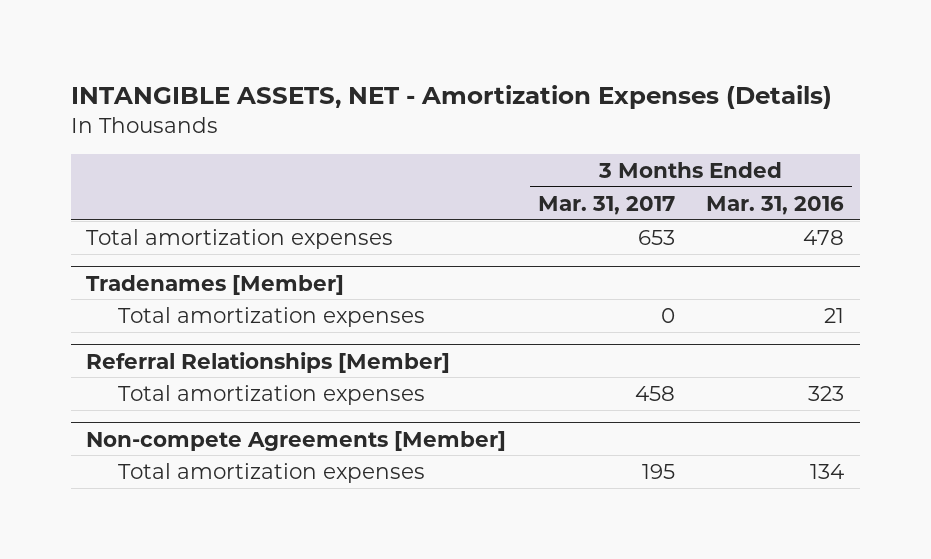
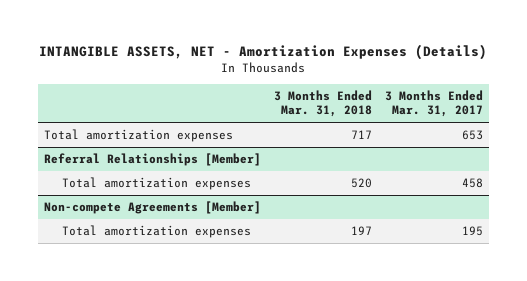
[706,195,845,215] Mar. 31, 2016 -> none
none -> [273,89,372,118] 3 Months Ended Mar. 31, 2018
[86,274,345,295] Tradenames [Member] -> none
[118,306,426,327] Total amortization expenses -> none

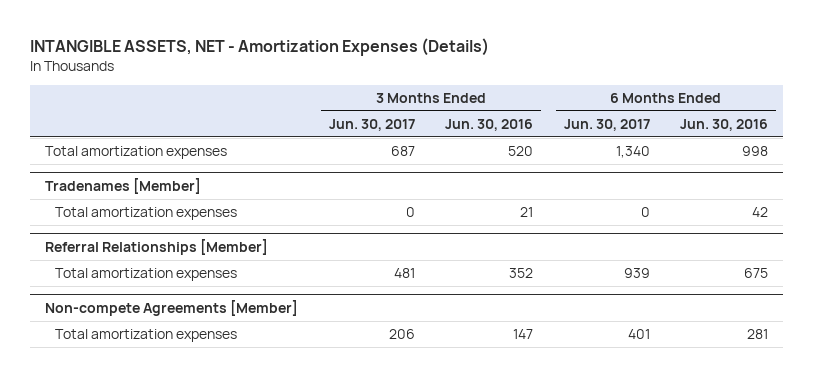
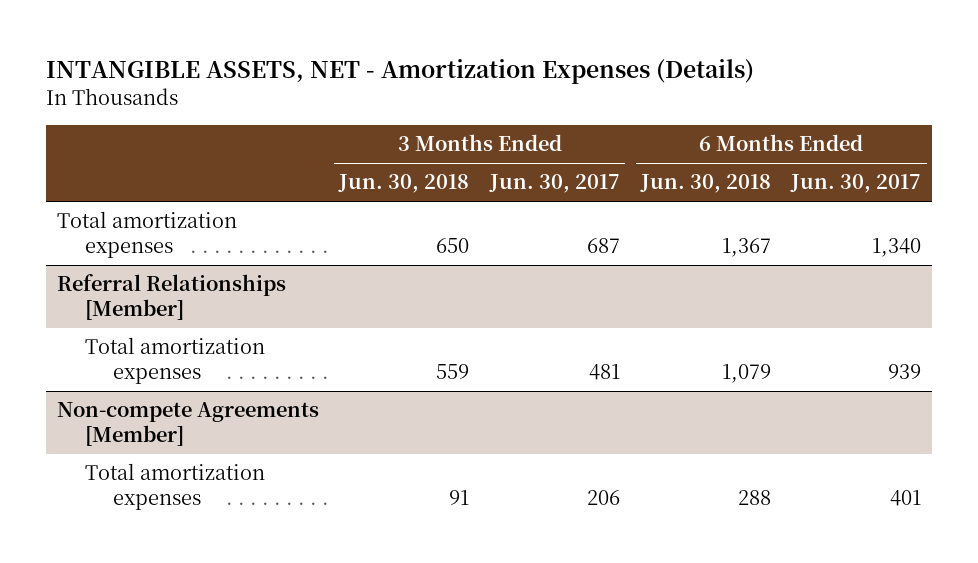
[445,119,534,132] Jun. 30, 2016 -> none
[680,119,769,132] Jun. 30, 2016 -> none
none -> [338,174,470,194] Jun. 30, 2018
none -> [639,174,771,194] Jun. 30, 2018
[45,178,202,195] Tradenames [Member] -> none
[55,207,238,221] Total amortization expenses -> none

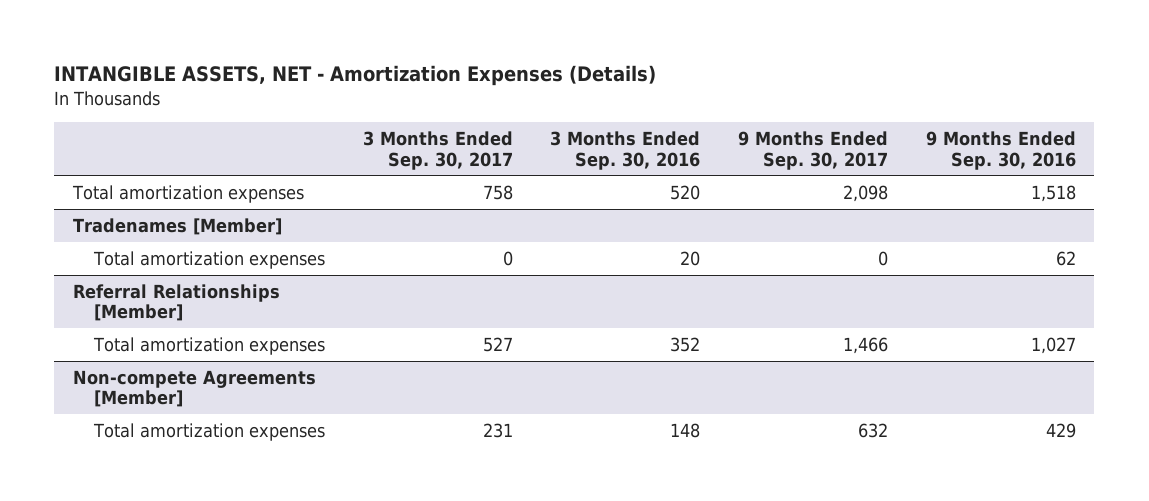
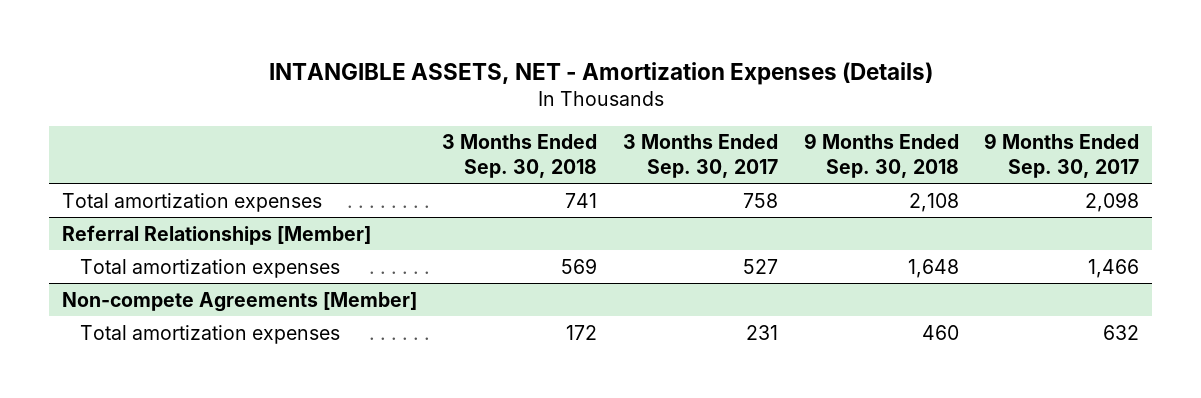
[550,130,701,170] 3 Months Ended Sep. 30, 2016 -> none
[925,130,1076,170] 9 Months Ended Sep. 30, 2016 -> none
none -> [442,134,598,178] 3 Months Ended Sep. 30, 2018
none -> [803,133,959,178] 9 Months Ended Sep. 30, 2018
[73,217,283,235] Tradenames [Member] -> none
[93,250,326,269] Total amortization expenses -> none

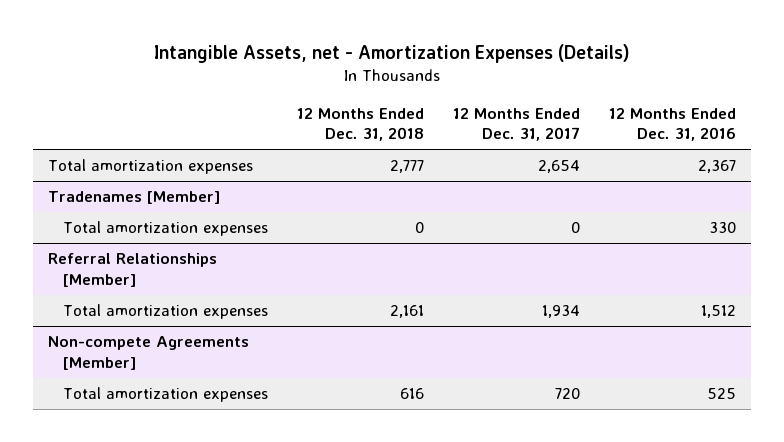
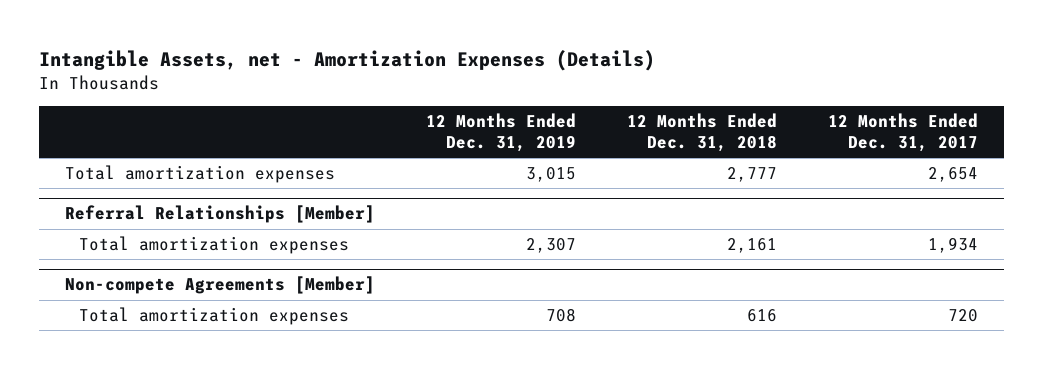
[609,107,737,142] 12 Months Ended Dec. 31, 2016 -> none
none -> [426,113,577,152] 12 Months Ended Dec. 31, 2019
[47,191,220,205] Tradenames [Member] -> none
[63,221,269,237] Total amortization expenses -> none

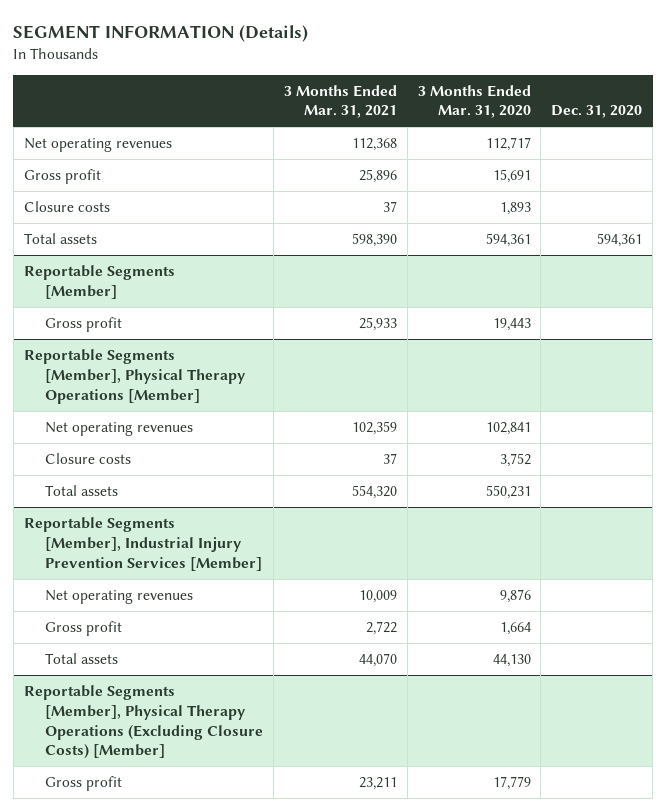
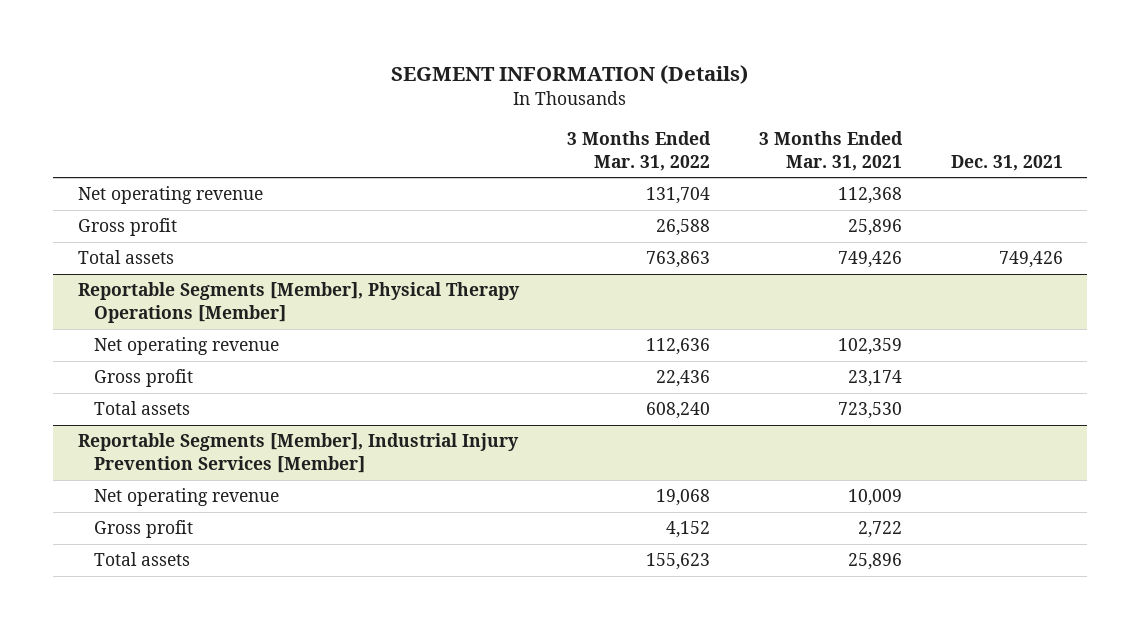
[417,84,531,119] 3 Months Ended Mar. 31, 2020 -> none
[551,105,643,119] Dec. 31, 2020 -> none
none -> [567,130,712,171] 3 Months Ended Mar. 31, 2022
none -> [950,154,1063,171] Dec. 31, 2021
[23,138,172,153] Net operating revenues -> [77,186,263,205] Net operating revenue
[23,201,110,213] Closure costs -> none
[23,265,175,299] Reportable Segments [Member] -> none
[45,317,123,333] Gross profit -> none
[351,233,397,248] 598,390 -> [838,251,903,269] 749,426
[45,453,132,465] Closure costs -> none
[45,422,194,437] Net operating revenues -> [93,337,279,356] Net operating revenue
none -> [93,369,193,388] Gross profit
[351,485,397,500] 554,320 -> [838,402,903,420] 723,530
[45,590,194,605] Net operating revenues -> [93,488,279,507] Net operating revenue
[23,685,264,760] Reportable Segments [Member], Physical Therapy Operations (Excluding Closure Costs) [Member] -> none
[45,776,123,792] Gross profit -> none
[358,653,397,668] 44,070 -> [848,553,903,571] 25,896

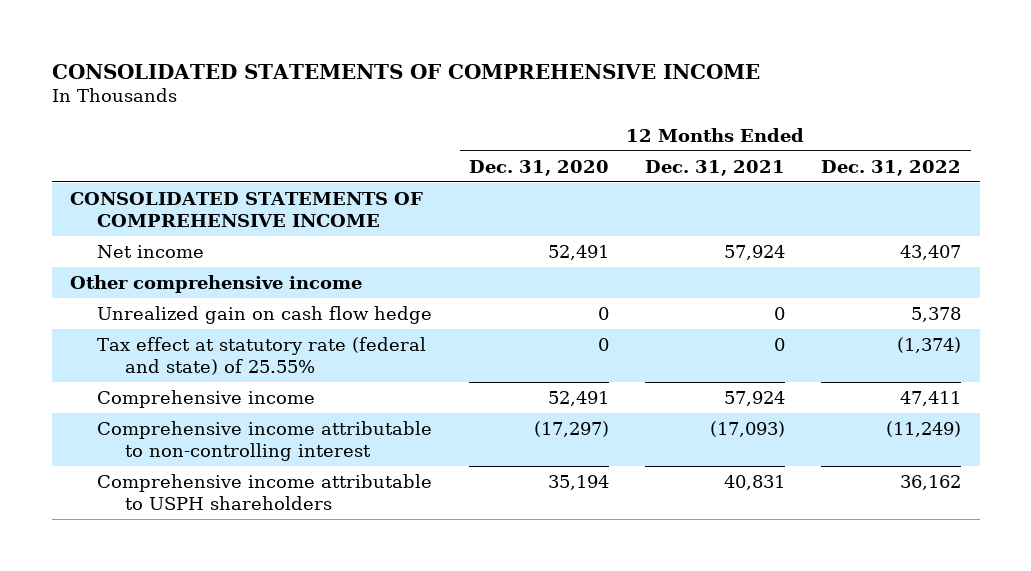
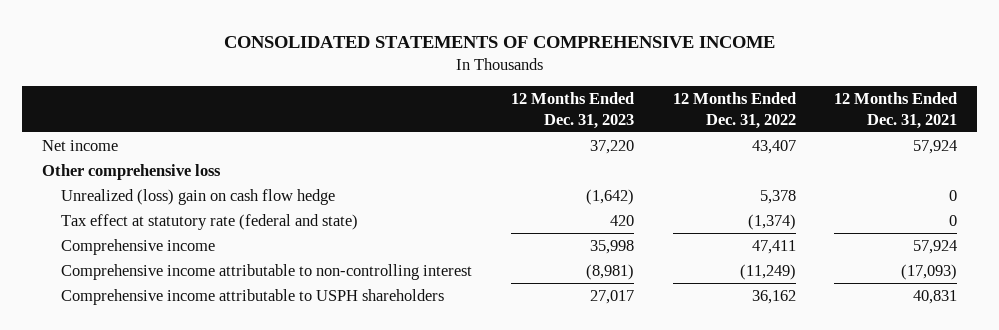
[468,159,609,176] Dec. 31, 2020 -> none
none -> [511,91,635,129] 12 Months Ended Dec. 31, 2023
[69,191,423,228] CONSOLIDATED STATEMENTS OF COMPREHENSIVE INCOME -> none
[69,274,362,293] Other comprehensive income -> [41,163,221,180] Other comprehensive loss
[97,305,433,324] Unrealized gain on cash flow hedge -> [61,188,336,205] Unrealized (loss) gain on cash flow hedge
[97,336,427,376] Tax effect at statutory rate (federal and state) of 25.55% -> [61,213,359,230] Tax effect at statutory rate (federal and state)

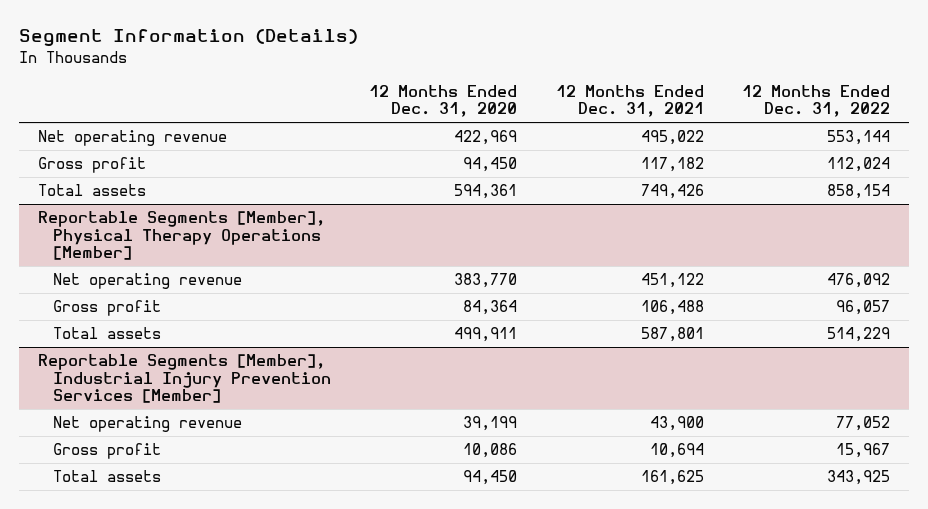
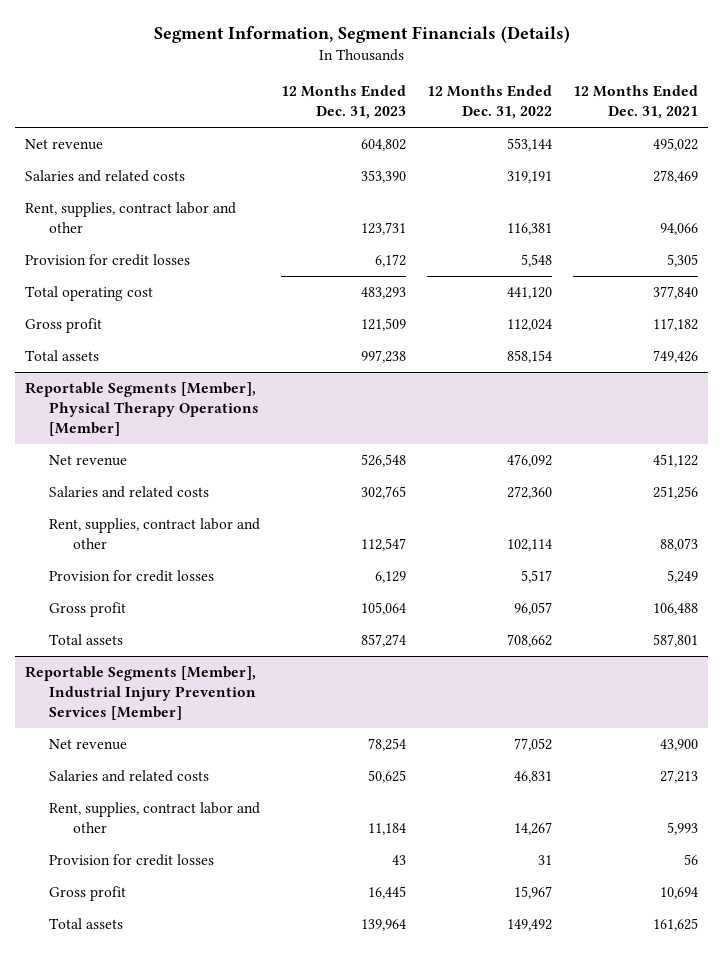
[19,29,359,48] Segment Information (Details) -> [153,25,570,43] Segment Information, Segment Financials (Details)
[369,84,518,118] 12 Months Ended Dec. 31, 2020 -> none
none -> [281,85,407,120] 12 Months Ended Dec. 31, 2023
[38,130,228,147] Net operating revenue -> [25,138,104,150] Net revenue
none -> [25,169,186,182] Salaries and related costs
none -> [25,201,237,233] Rent, supplies, contract labor and other
none -> [25,253,191,266] Provision for credit losses
none -> [25,285,154,301] Total operating cost
[53,273,243,290] Net operating revenue -> [49,454,128,466] Net revenue
none -> [49,485,210,498] Salaries and related costs
none -> [49,517,261,549] Rent, supplies, contract labor and other
none -> [49,569,215,582] Provision for credit losses
[826,327,890,343] 514,229 -> [506,633,552,647] 708,662
[53,416,243,433] Net operating revenue -> [49,738,128,750] Net revenue
none -> [49,769,210,782] Salaries and related costs
none -> [49,801,261,833] Rent, supplies, contract labor and other
none -> [49,853,215,866] Provision for credit losses
[826,470,890,486] 343,925 -> [506,918,552,931] 149,492

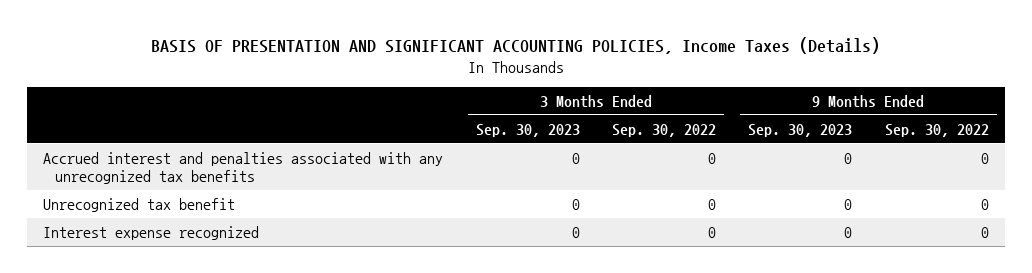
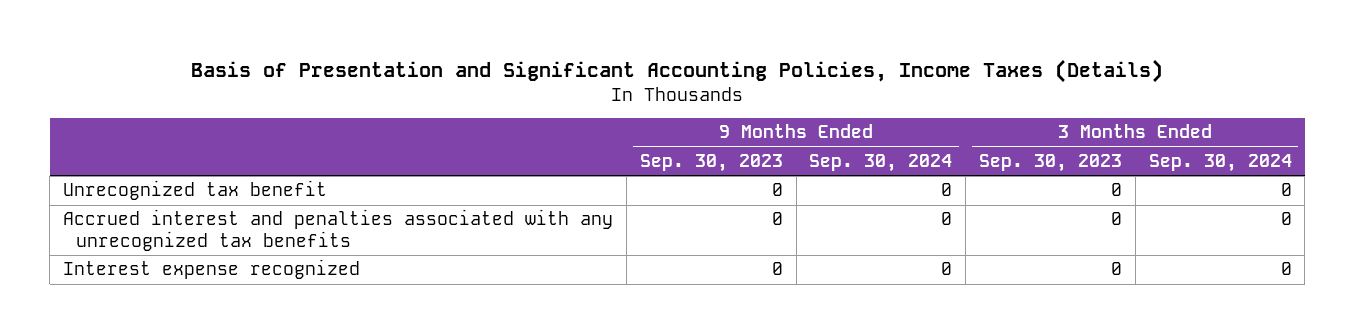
[150,37,880,55] BASIS OF PRESENTATION AND SIGNIFICANT ACCOUNTING POLICIES, Income Taxes (Details) -> [191,59,1164,84] Basis of Presentation and Significant Accounting Policies, Income Taxes (Details)
[611,123,716,137] Sep. 30, 2022 -> none
[884,123,989,137] Sep. 30, 2022 -> none
none -> [809,154,953,173] Sep. 30, 2024
none -> [1148,154,1292,173] Sep. 30, 2024
[43,151,444,184] Accrued interest and penalties associated with any unrecognized tax benefits -> [63,209,614,252] Accrued interest and penalties associated with any unrecognized tax benefits

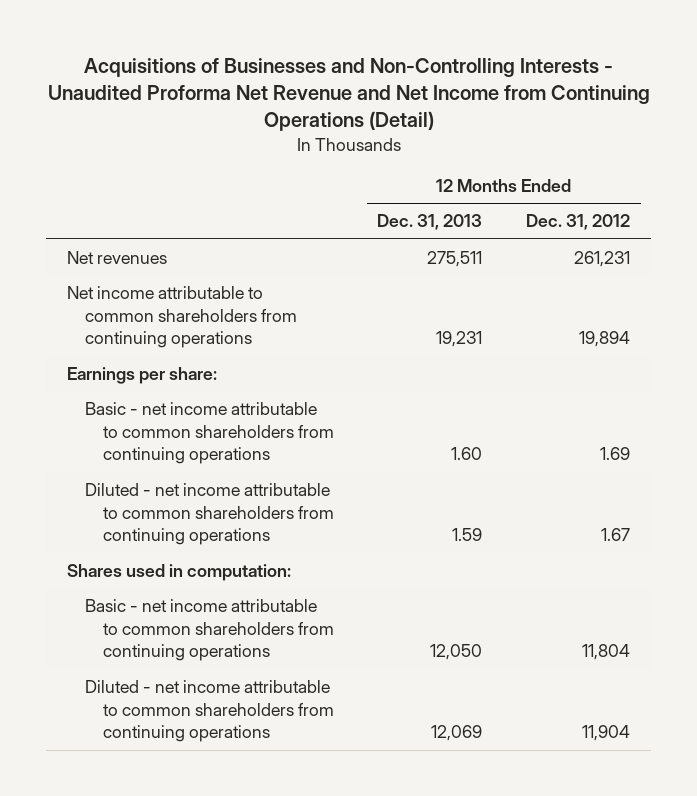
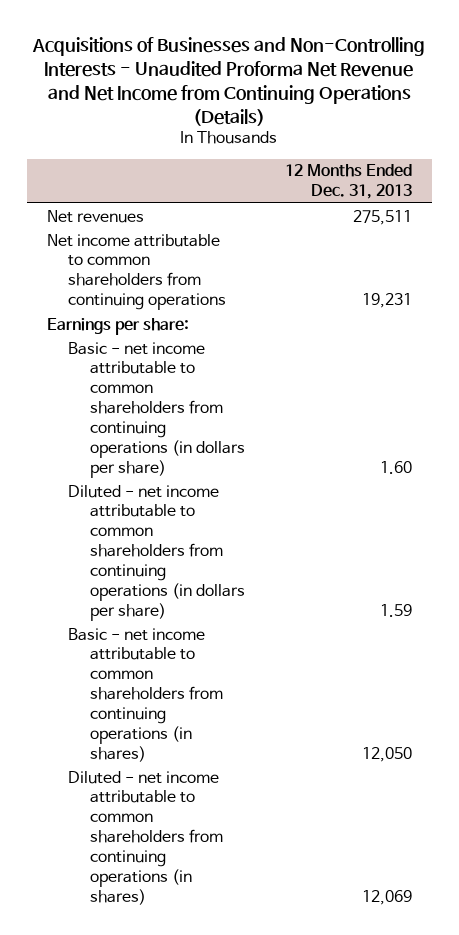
[47,57,650,131] Acquisitions of Businesses and Non-Controlling Interests - Unaudited Proforma Net Revenue and Net Income from Continuing Operations (Detail) -> [32,36,426,126] Acquisitions of Businesses and Non-Controlling Interests - Unaudited Proforma Net Revenue and Net Income from Continuing Operations (Details)
[525,214,630,231] Dec. 31, 2012 -> none
[67,564,292,582] Shares used in computation: -> none
[85,402,335,465] Basic - net income attributable to common shareholders from continuing operations -> [68,341,245,478] Basic - net income attributable to common shareholders from continuing operations (in dollars per share)
[85,483,335,546] Diluted - net income attributable to common shareholders from continuing operations -> [68,484,245,621] Diluted - net income attributable to common shareholders from continuing operations (in dollars per share)
[85,599,335,662] Basic - net income attributable to common shareholders from continuing operations -> [68,627,223,762] Basic - net income attributable to common shareholders from continuing operations (in shares)
[85,680,335,743] Diluted - net income attributable to common shareholders from continuing operations -> [68,770,223,905] Diluted - net income attributable to common shareholders from continuing operations (in shares)

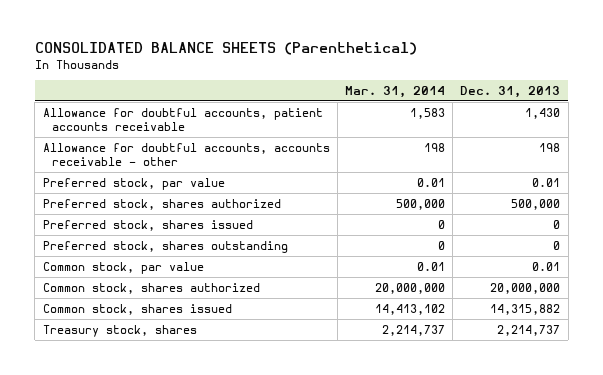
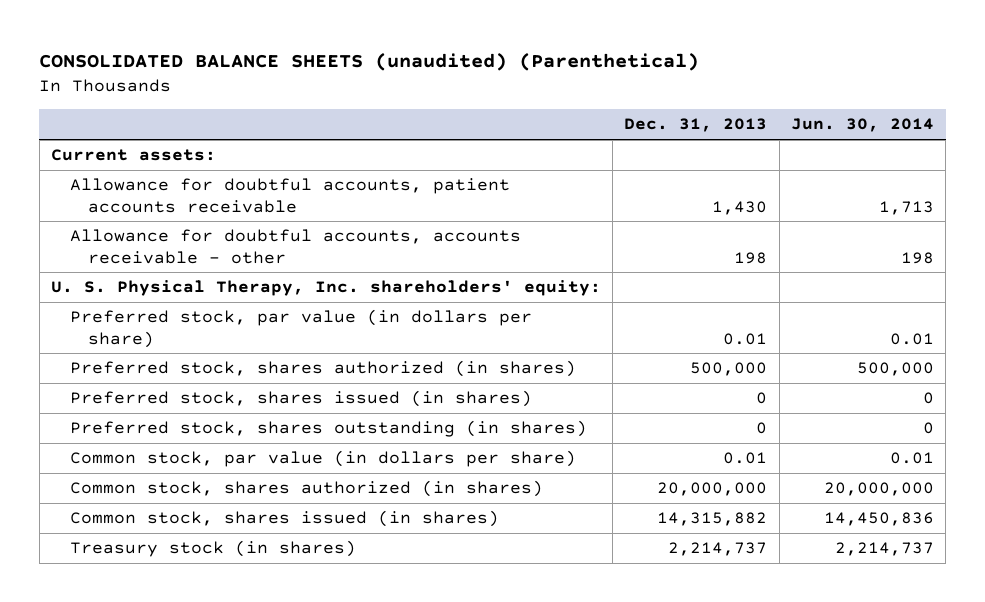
[34,41,417,55] CONSOLIDATED BALANCE SHEETS (Parenthetical) -> [39,53,700,72] CONSOLIDATED BALANCE SHEETS (unaudited) (Parenthetical)
[345,85,446,98] Mar. 31, 2014 -> none
none -> [790,118,934,133] Jun. 30, 2014
none -> [50,149,216,162] Current assets:
none -> [50,280,601,297] U. S. Physical Therapy, Inc. shareholders' equity:
[42,177,225,190] Preferred stock, par value -> [69,309,532,348] Preferred stock, par value (in dollars per share)
[42,198,281,210] Preferred stock, shares authorized -> [69,360,576,378] Preferred stock, shares authorized (in shares)
[42,219,253,231] Preferred stock, shares issued -> [69,390,532,408] Preferred stock, shares issued (in shares)
[42,240,288,253] Preferred stock, shares outstanding -> [69,420,587,438] Preferred stock, shares outstanding (in shares)
[42,261,204,274] Common stock, par value -> [69,450,576,468] Common stock, par value (in dollars per share)
[42,282,260,294] Common stock, shares authorized -> [69,480,543,498] Common stock, shares authorized (in shares)
[42,303,232,315] Common stock, shares issued -> [69,510,499,528] Common stock, shares issued (in shares)
[42,324,197,337] Treasury stock, shares -> [69,540,356,558] Treasury stock (in shares)

